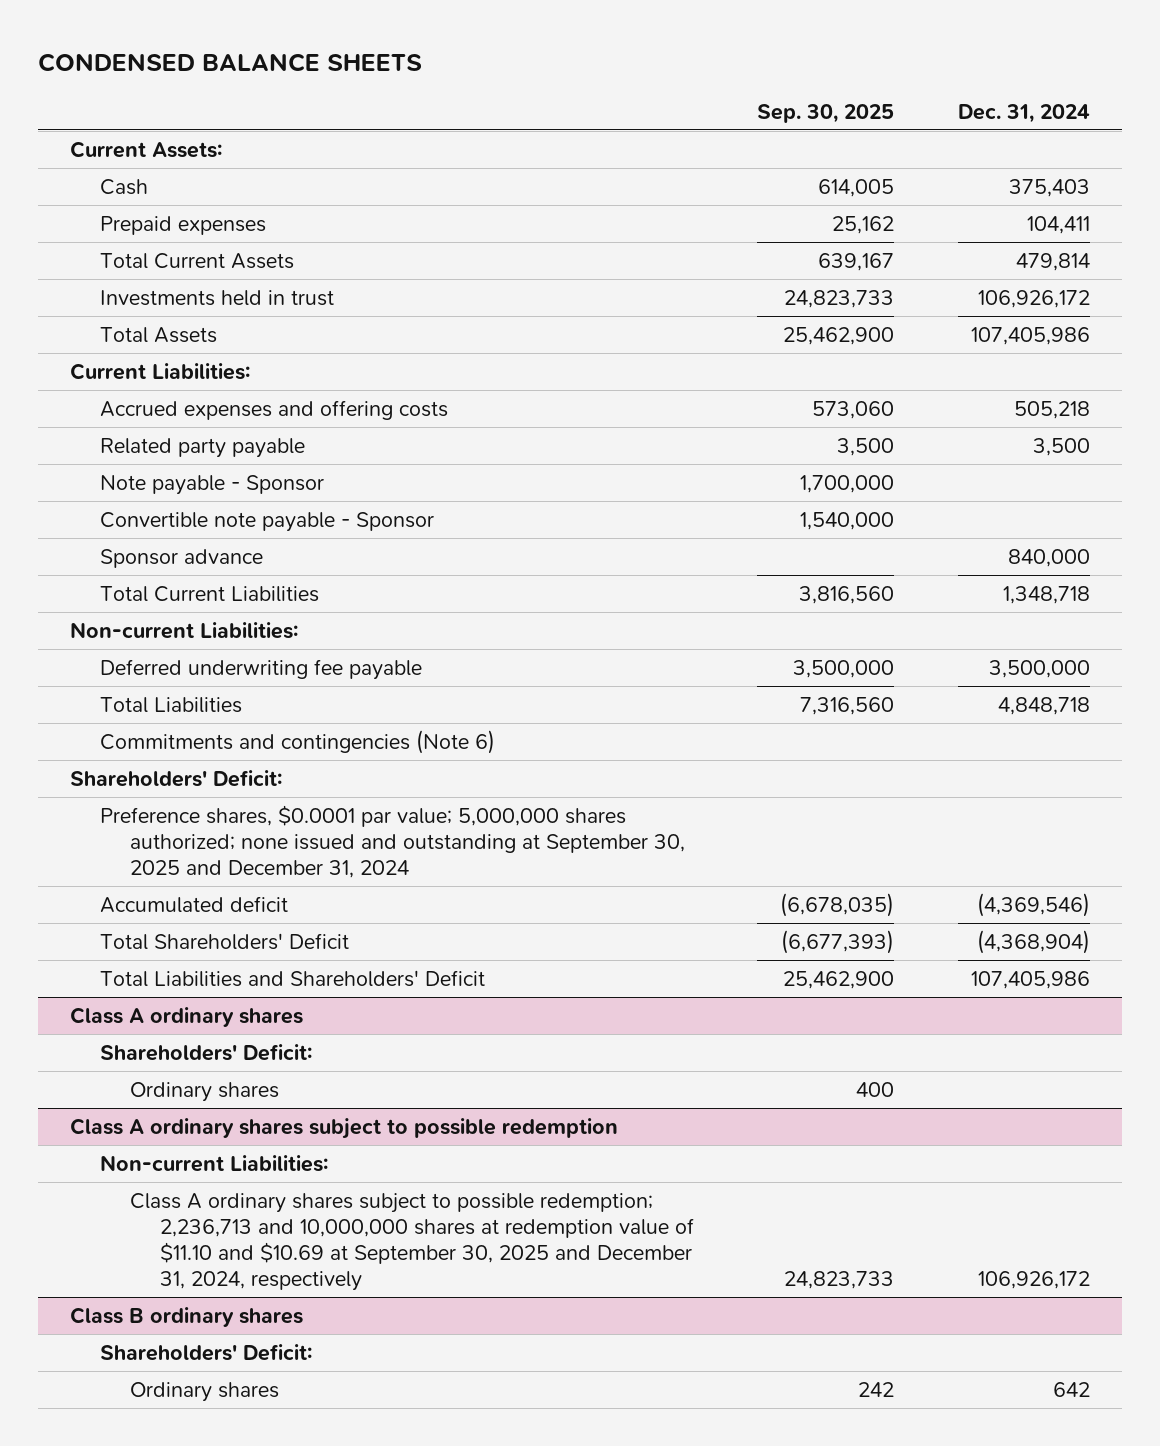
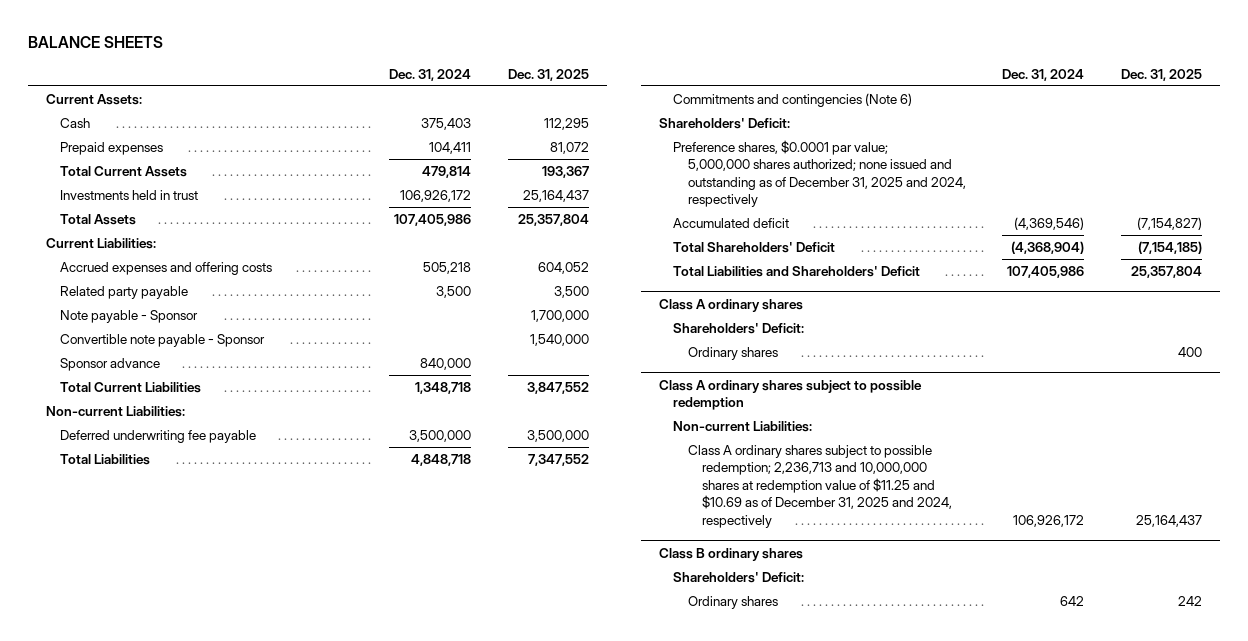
[37,53,422,73] CONDENSED BALANCE SHEETS -> [27,36,163,49] BALANCE SHEETS
[757,103,895,123] Sep. 30, 2025 -> none
none -> [507,68,589,81] Dec. 31, 2025
[99,804,685,878] Preference shares, $0.0001 par value; 5,000,000 shares authorized; none issued and outstanding at September 30, 2025 and December 31, 2024 -> [673,139,966,208] Preference shares, $0.0001 par value; 5,000,000 shares authorized; none issued and outstanding as of December 31, 2025 and 2024, respectively
[129,1192,694,1291] Class A ordinary shares subject to possible redemption; 2,236,713 and 10,000,000 shares at redemption value of $11.10 and $10.69 at September 30, 2025 and December 31, 2024, respectively -> [687,444,953,528] Class A ordinary shares subject to possible redemption; 2,236,713 and 10,000,000 shares at redemption value of $11.25 and $10.69 as of December 31, 2025 and 2024, respectively

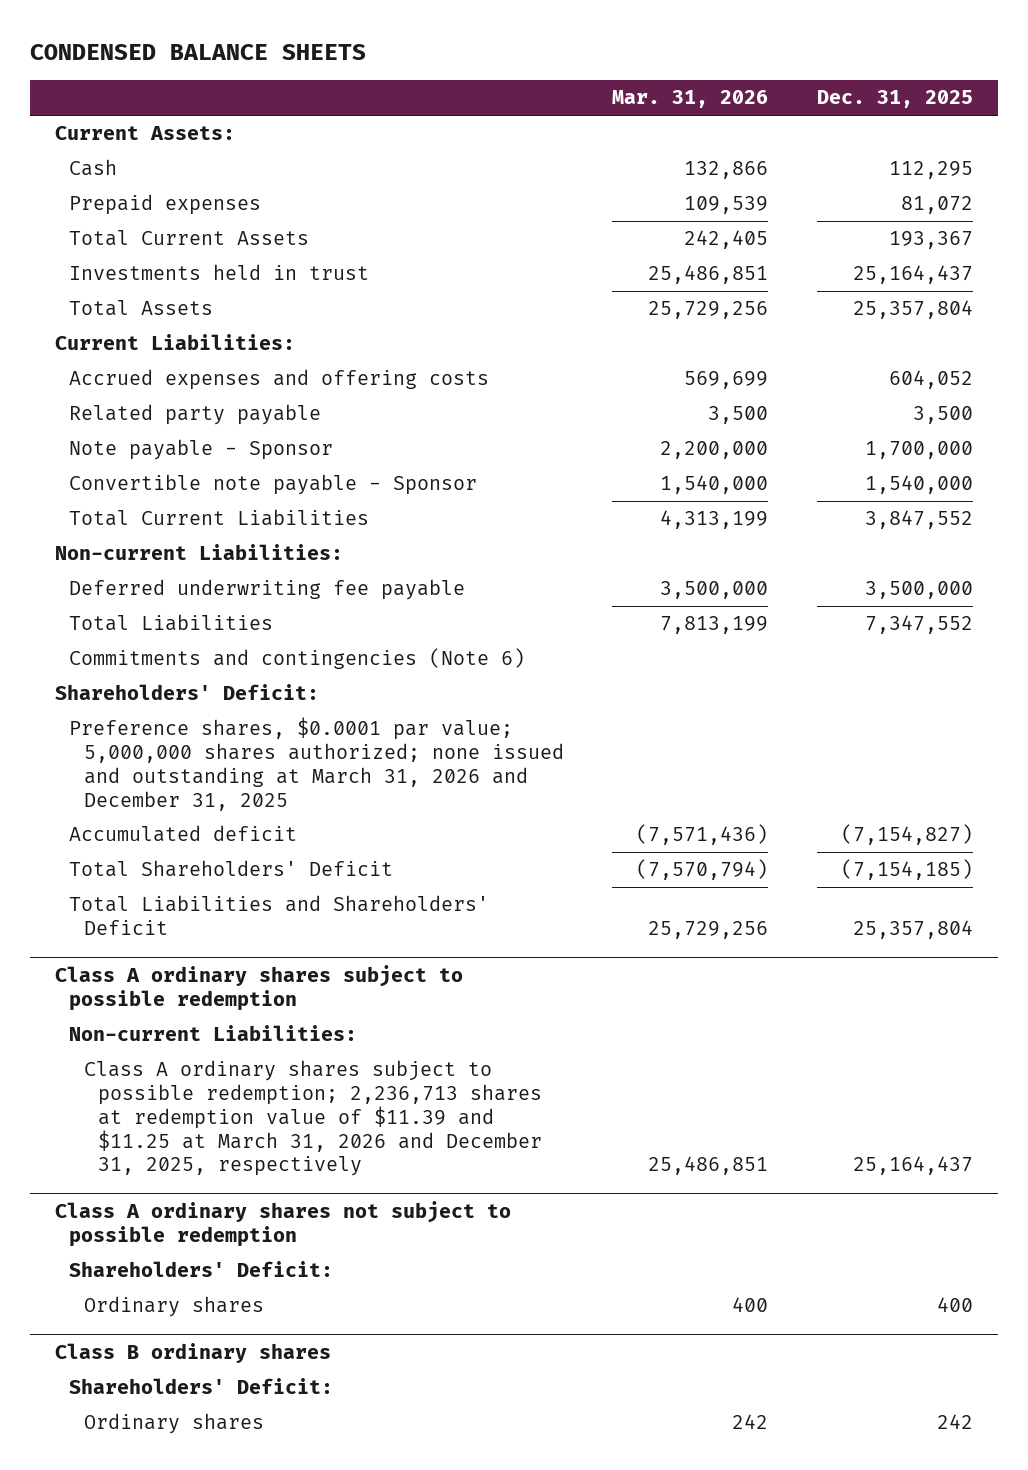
[27,36,163,49] BALANCE SHEETS -> [30,44,367,61] CONDENSED BALANCE SHEETS
[389,68,472,81] Dec. 31, 2024 -> none
none -> [612,90,769,109] Mar. 31, 2026
[60,357,161,371] Sponsor advance -> none
[673,139,966,208] Preference shares, $0.0001 par value; 5,000,000 shares authorized; none issued and outstanding as of December 31, 2025 and 2024, respectively -> [69,717,564,811] Preference shares, $0.0001 par value; 5,000,000 shares authorized; none issued and outstanding at March 31, 2026 and December 31, 2025
[658,298,803,312] Class A ordinary shares -> none
[673,322,805,334] Shareholders' Deficit: -> none
[687,346,778,360] Ordinary shares -> none
[687,444,953,528] Class A ordinary shares subject to possible redemption; 2,236,713 and 10,000,000 shares at redemption value of $11.25 and $10.69 as of December 31, 2025 and 2024, respectively -> [83,1060,543,1177] Class A ordinary shares subject to possible redemption; 2,236,713 shares at redemption value of $11.39 and $11.25 at March 31, 2026 and December 31, 2025, respectively
none -> [54,1201,511,1248] Class A ordinary shares not subject to possible redemption
none -> [69,1261,334,1278] Shareholders' Deficit:
none -> [83,1296,264,1318] Ordinary shares

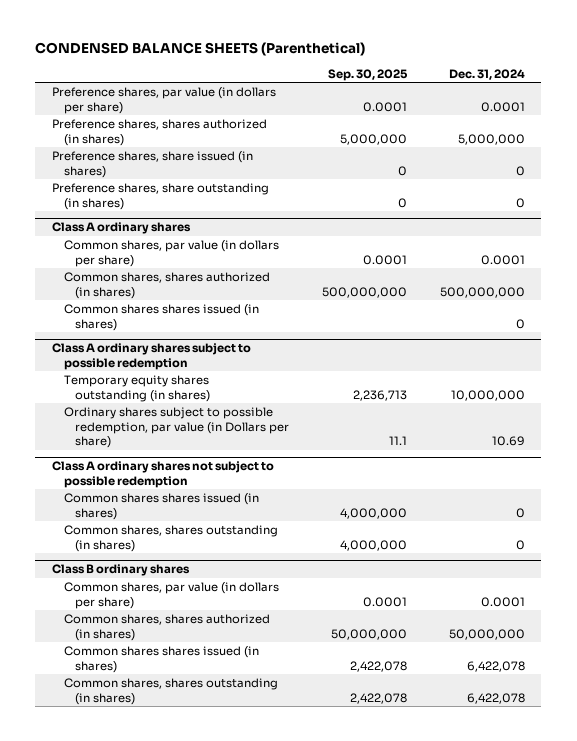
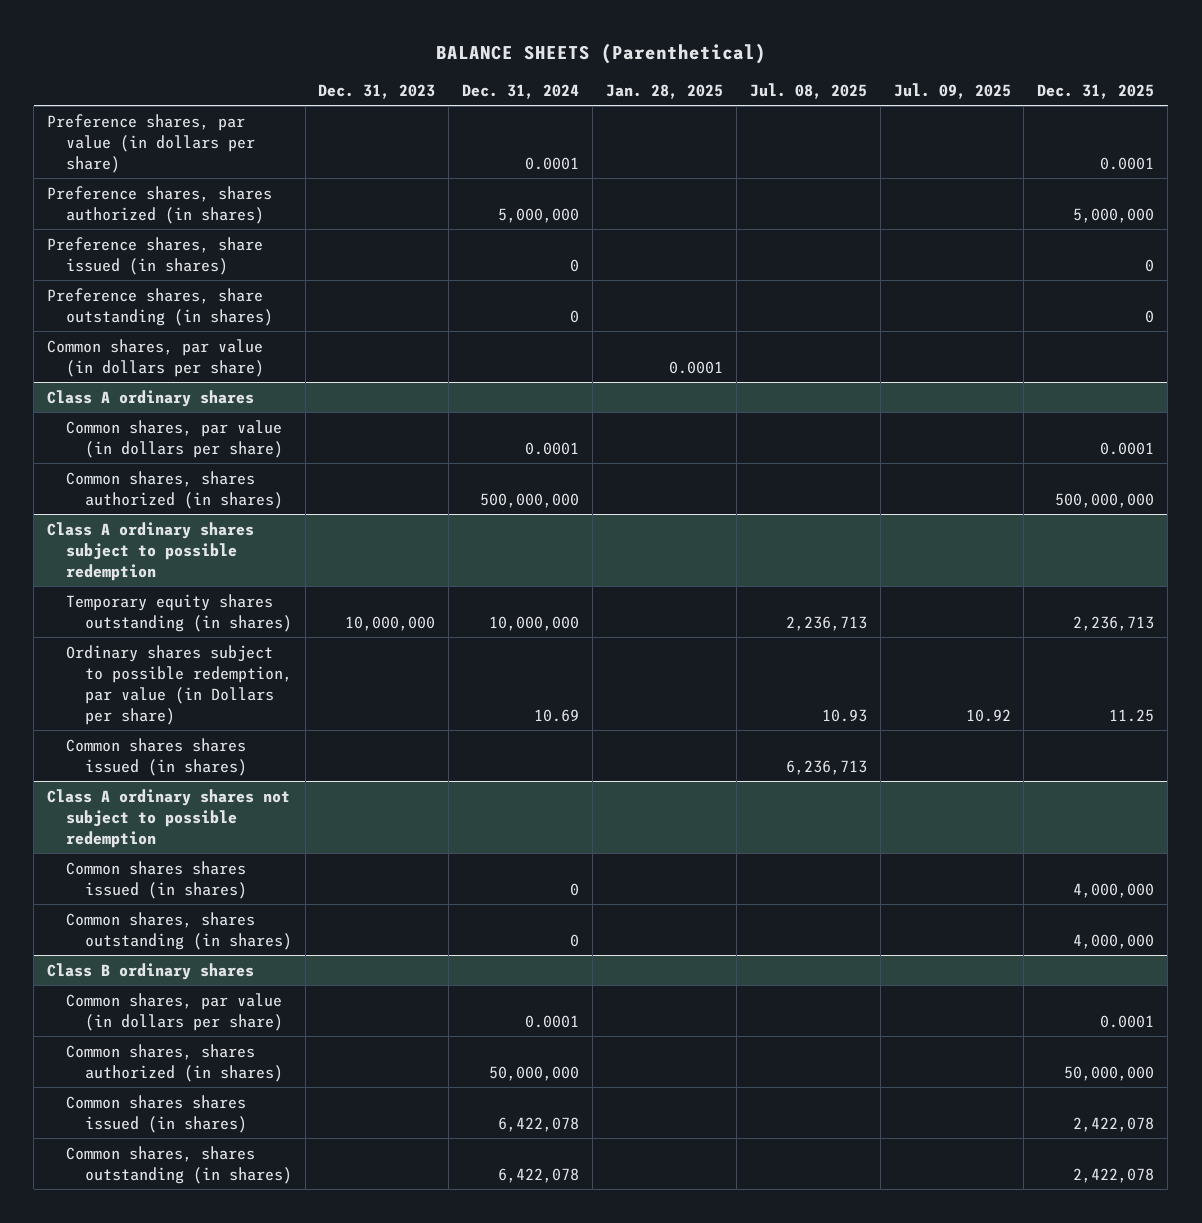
[35,42,366,57] CONDENSED BALANCE SHEETS (Parenthetical) -> [435,43,766,65] BALANCE SHEETS (Parenthetical)
[328,68,409,81] Sep. 30, 2025 -> none
none -> [318,83,436,99] Dec. 31, 2023
none -> [605,83,723,99] Jan. 28, 2025
none -> [749,82,867,99] Jul. 08, 2025
none -> [893,82,1011,99] Jul. 09, 2025
none -> [1037,83,1155,99] Dec. 31, 2025
none -> [47,338,264,377] Common shares, par value (in dollars per share)
[63,304,259,331] Common shares shares issued (in shares) -> none
none -> [65,737,247,776] Common shares shares issued (in shares)

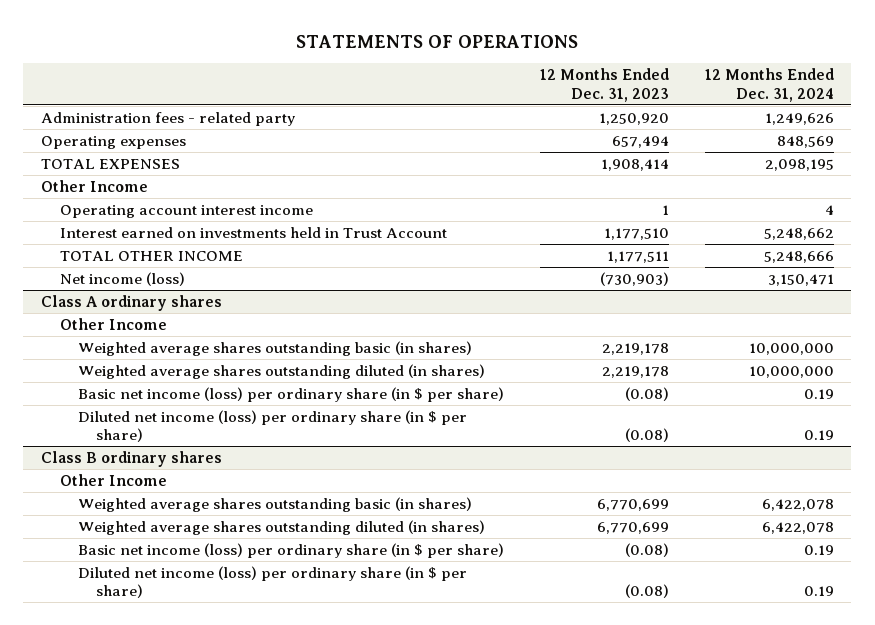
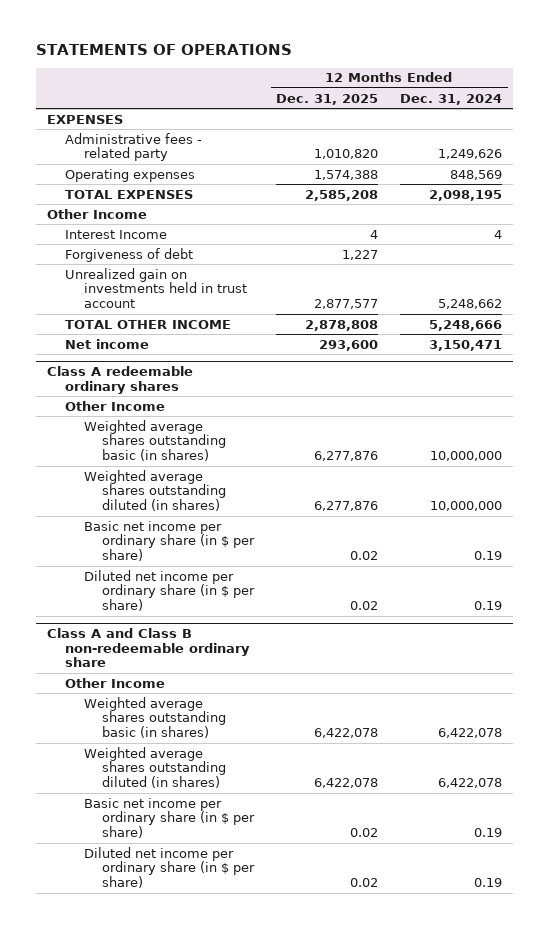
[539,68,669,102] 12 Months Ended Dec. 31, 2023 -> none
none -> [276,93,379,105] Dec. 31, 2025
none -> [46,114,123,124] EXPENSES
[41,111,296,126] Administration fees - related party -> [65,132,203,162] Administrative fees - related party
[59,204,313,218] Operating account interest income -> [65,229,168,239] Interest Income
none -> [65,247,194,262] Forgiveness of debt
[59,226,447,238] Interest earned on investments held in Trust Account -> [65,267,247,309] Unrealized gain on investments held in trust account
[59,271,185,286] Net income (loss) -> [65,338,150,349] Net income
[41,294,223,311] Class A ordinary shares -> [46,366,193,394] Class A redeemable ordinary shares
[41,450,223,467] Class B ordinary shares -> none
[78,386,505,402] Basic net income (loss) per ordinary share (in $ per share) -> [83,520,255,562] Basic net income per ordinary share (in $ per share)
[78,409,468,443] Diluted net income (loss) per ordinary share (in $ per share) -> [83,569,255,612] Diluted net income per ordinary share (in $ per share)
none -> [46,628,251,668] Class A and Class B non-redeemable ordinary share
[78,542,505,558] Basic net income (loss) per ordinary share (in $ per share) -> [83,797,255,839] Basic net income per ordinary share (in $ per share)
[78,565,468,599] Diluted net income (loss) per ordinary share (in $ per share) -> [83,846,255,889] Diluted net income per ordinary share (in $ per share)

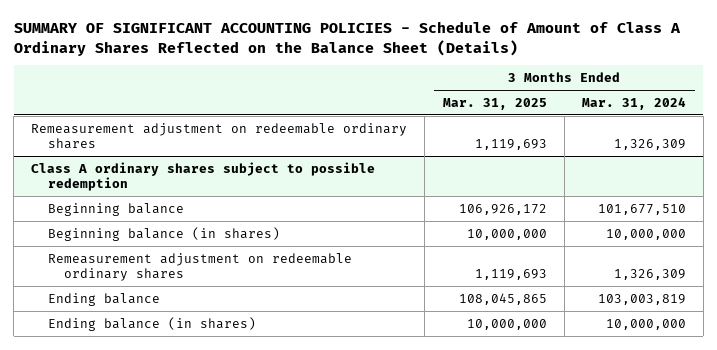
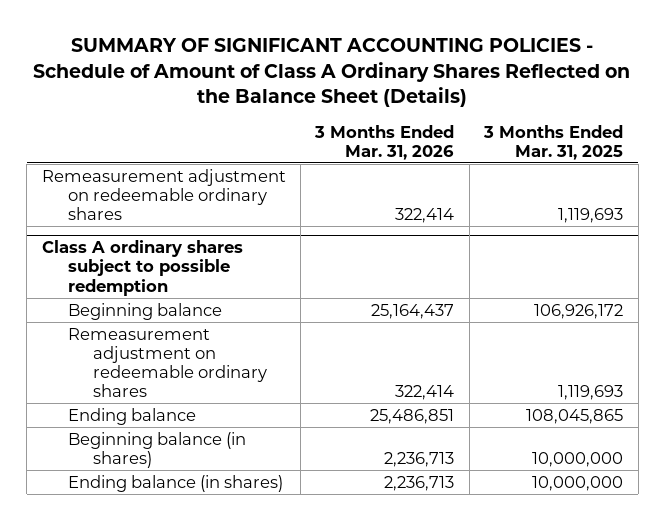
[581,96,686,110] Mar. 31, 2024 -> none
none -> [314,124,455,160] 3 Months Ended Mar. 31, 2026
[47,226,280,241] Beginning balance (in shares) -> [67,431,246,468] Beginning balance (in shares)

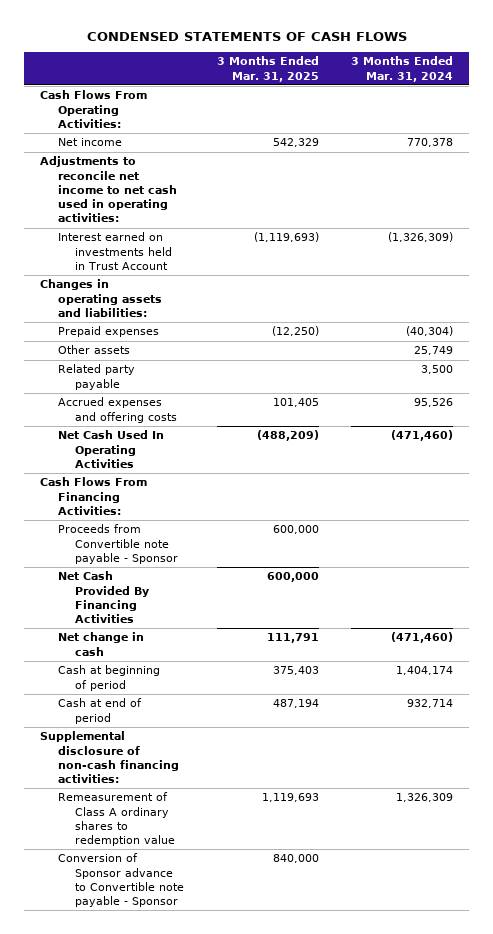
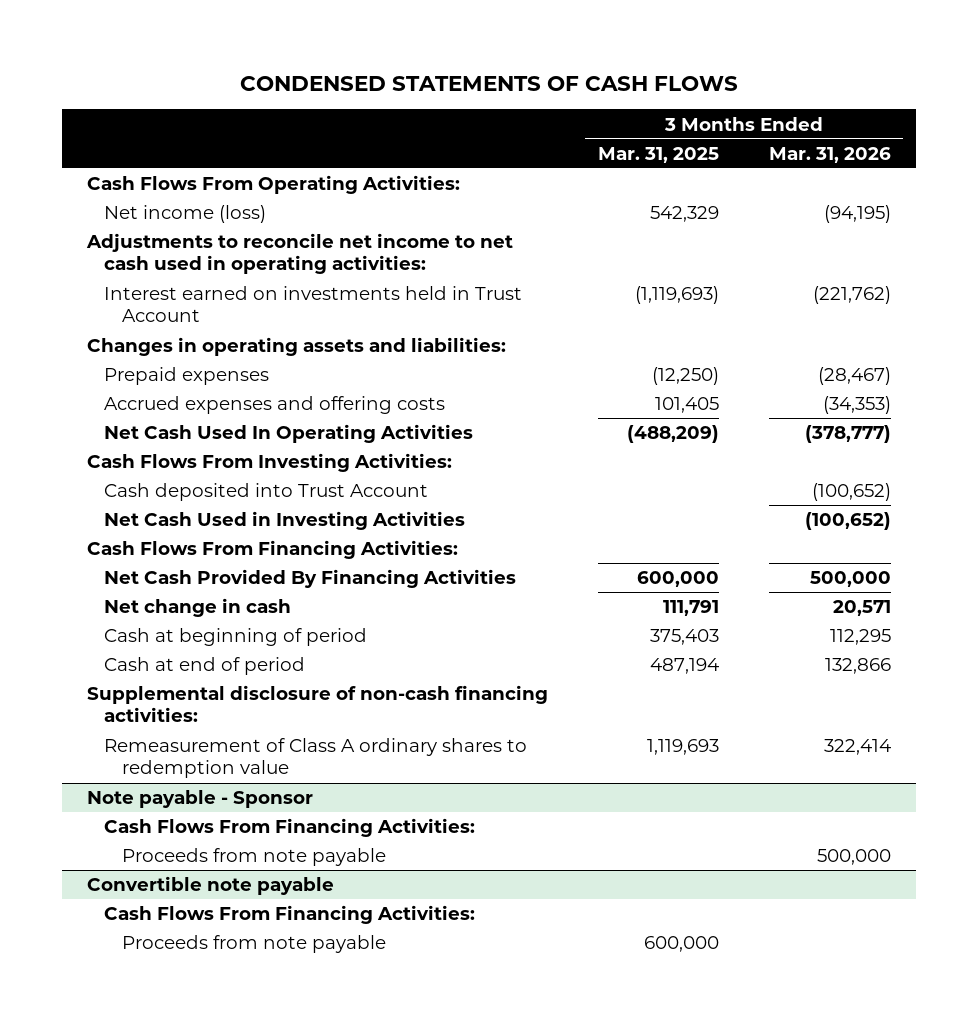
[351,56,454,82] 3 Months Ended Mar. 31, 2024 -> none
none -> [768,146,891,163] Mar. 31, 2026
[57,138,122,147] Net income -> [104,205,267,224] Net income (loss)
[57,345,130,355] Other assets -> none
[57,364,135,390] Related party payable -> none
none -> [86,453,452,473] Cash Flows From Investing Activities:
none -> [104,483,429,502] Cash deposited into Trust Account
none -> [104,511,466,531] Net Cash Used in Investing Activities
[57,524,179,564] Proceeds from Convertible note payable - Sponsor -> none
[57,853,185,908] Conversion of Sponsor advance to Convertible note payable - Sponsor -> none
none -> [86,790,313,809] Note payable - Sponsor
none -> [104,818,476,838] Cash Flows From Financing Activities:
none -> [121,848,386,867] Proceeds from note payable
none -> [86,876,334,896] Convertible note payable
none -> [104,905,476,925] Cash Flows From Financing Activities:
none -> [121,935,386,954] Proceeds from note payable

